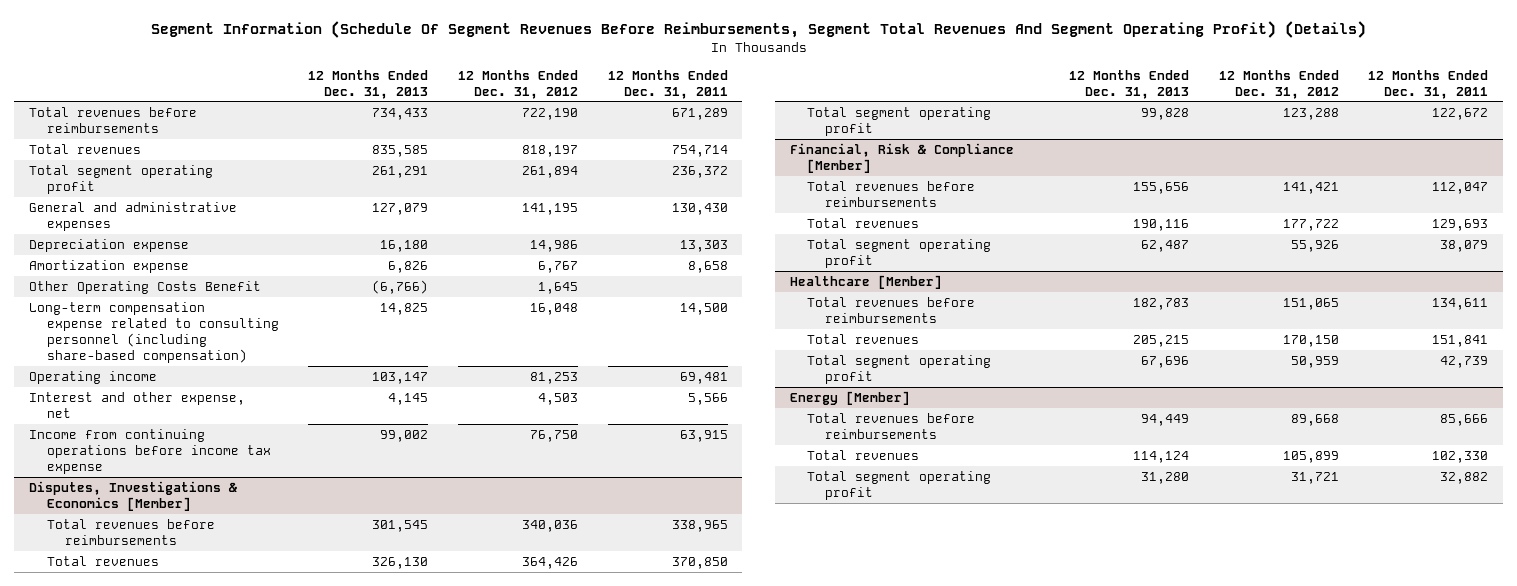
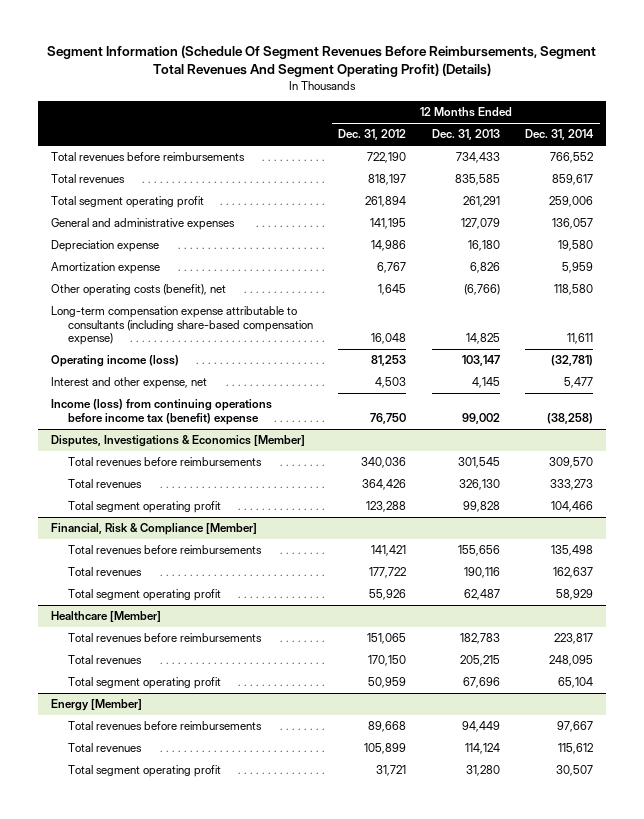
[607,69,728,99] 12 Months Ended Dec. 31, 2011 -> none
none -> [525,129,595,141] Dec. 31, 2014
[28,280,261,294] Other Operating Costs Benefit -> [50,284,226,297] Other operating costs (benefit), net
[28,301,279,363] Long-term compensation expense related to consulting personnel (including share-based compensation) -> [50,306,313,346] Long-term compensation expense attributable to consultants (including share-based compensation expense)
[28,370,157,384] Operating income -> [50,355,179,368] Operating income (loss)
[28,428,271,474] Income from continuing operations before income tax expense -> [50,399,272,425] Income (loss) from continuing operations before income tax (benefit) expense

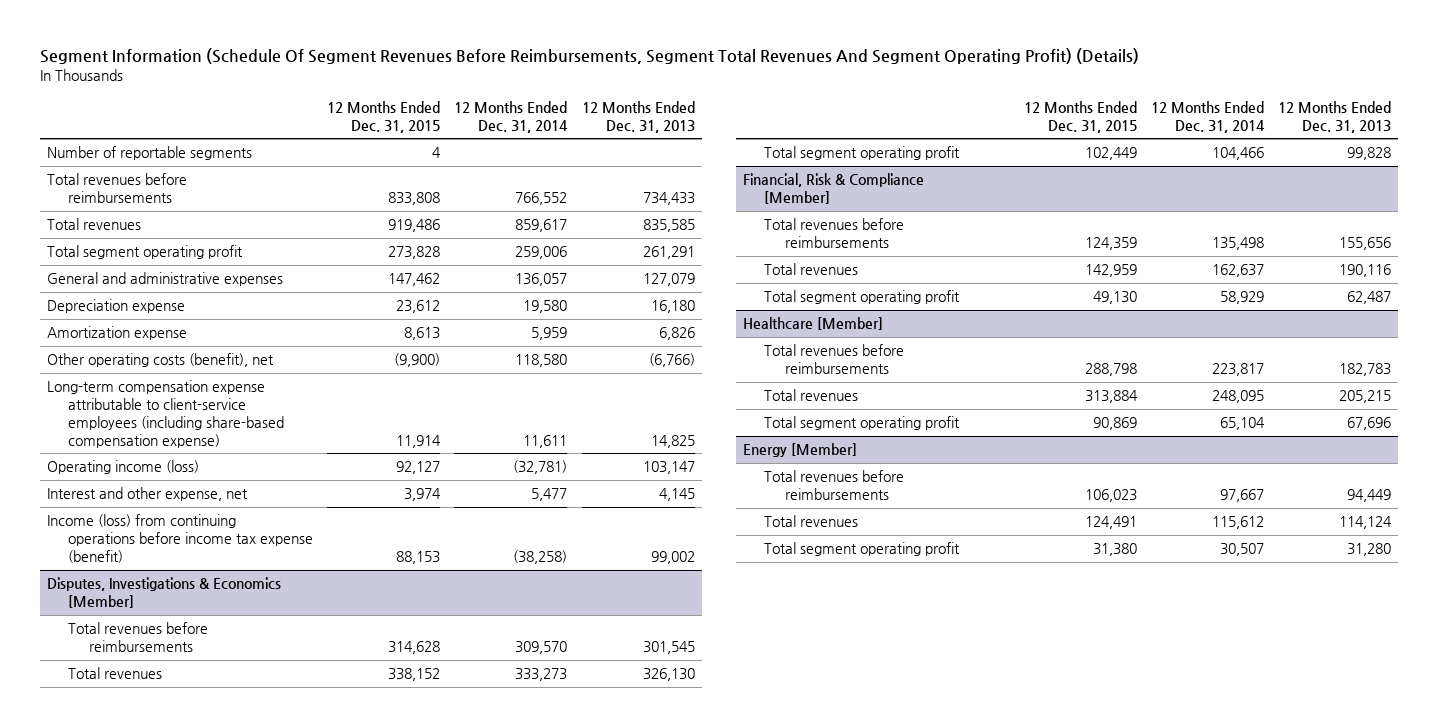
[338,129,407,141] Dec. 31, 2012 -> none
none -> [326,101,440,133] 12 Months Ended Dec. 31, 2015
none -> [46,146,252,161] Number of reportable segments
[50,306,313,346] Long-term compensation expense attributable to consultants (including share-based compensation expense) -> [46,380,284,448] Long-term compensation expense attributable to client-service employees (including share-based compensation expense)
[50,399,272,425] Income (loss) from continuing operations before income tax (benefit) expense -> [46,514,313,563] Income (loss) from continuing operations before income tax expense (benefit)

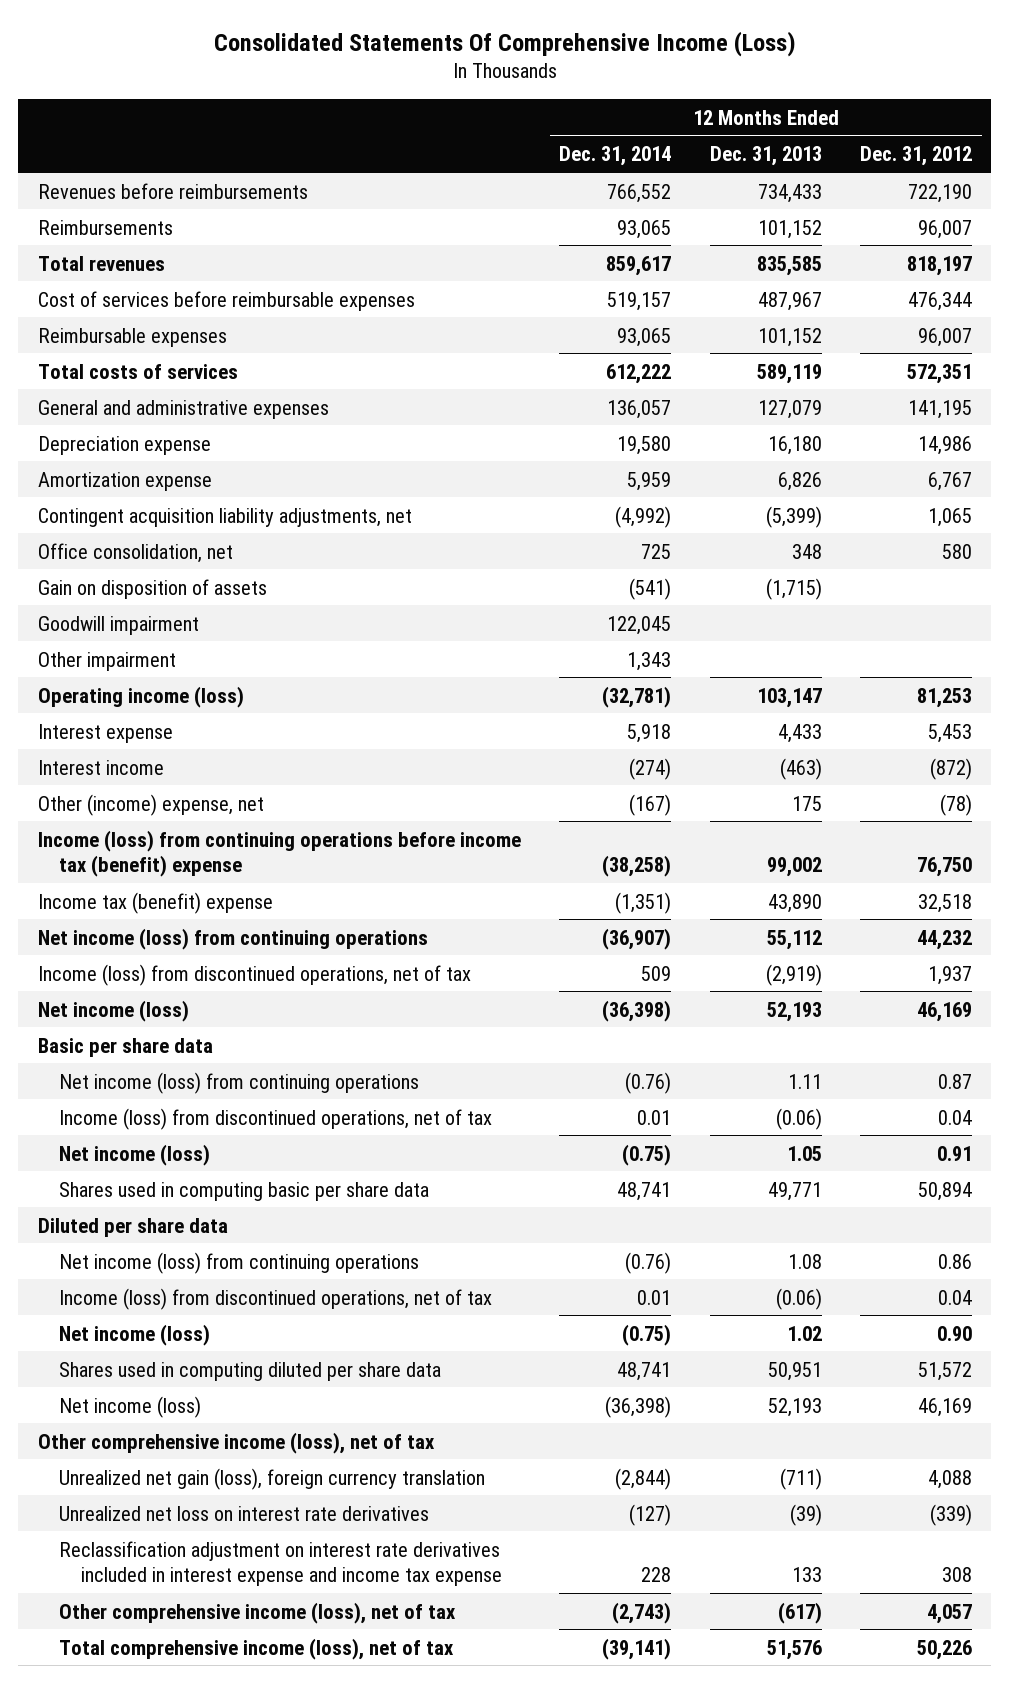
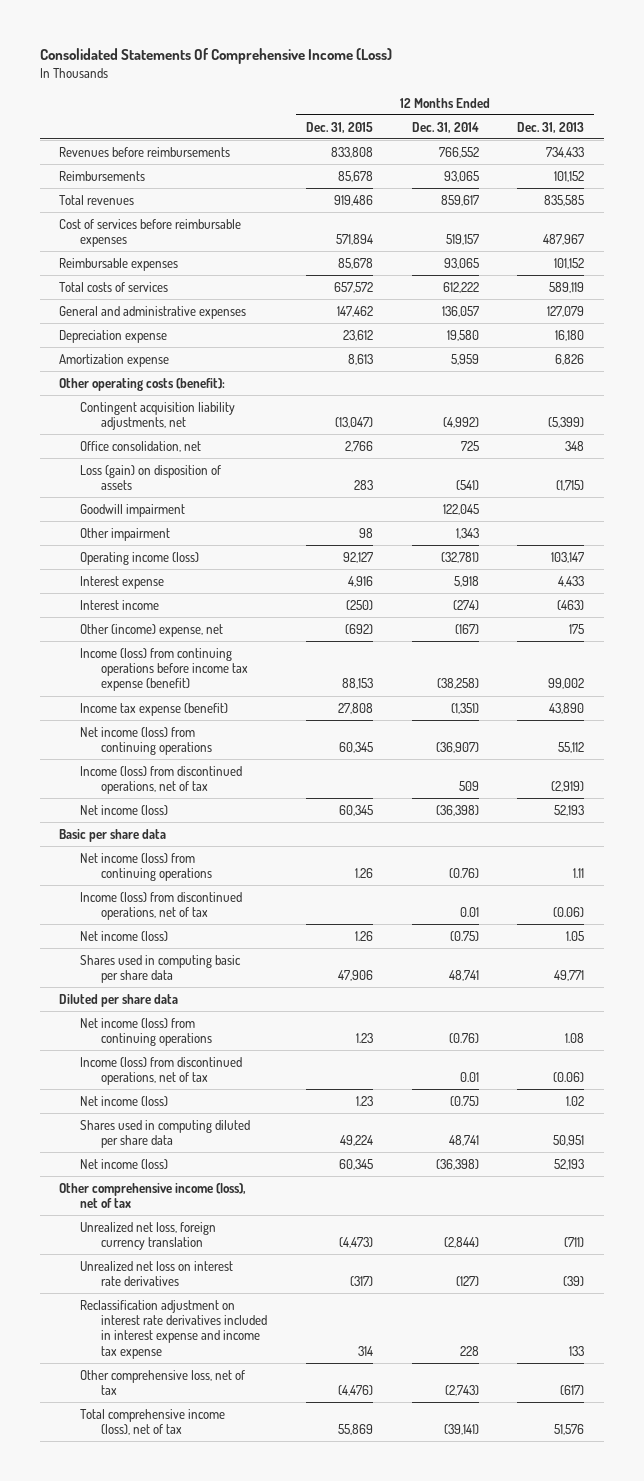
[860,146,973,167] Dec. 31, 2012 -> none
none -> [305,121,373,133] Dec. 31, 2015
none -> [59,377,226,391] Other operating costs (benefit):
[37,578,267,599] Gain on disposition of assets -> [79,464,221,491] Loss (gain) on disposition of assets
[37,829,521,877] Income (loss) from continuing operations before income tax (benefit) expense -> [79,647,248,692] Income (loss) from continuing operations before income tax expense (benefit)
[37,891,273,914] Income tax (benefit) expense -> [79,702,228,716] Income tax expense (benefit)
[59,1467,486,1490] Unrealized net gain (loss), foreign currency translation -> [79,1221,216,1251] Unrealized net loss, foreign currency translation
[59,1601,457,1624] Other comprehensive income (loss), net of tax -> [79,1369,245,1396] Other comprehensive loss, net of tax

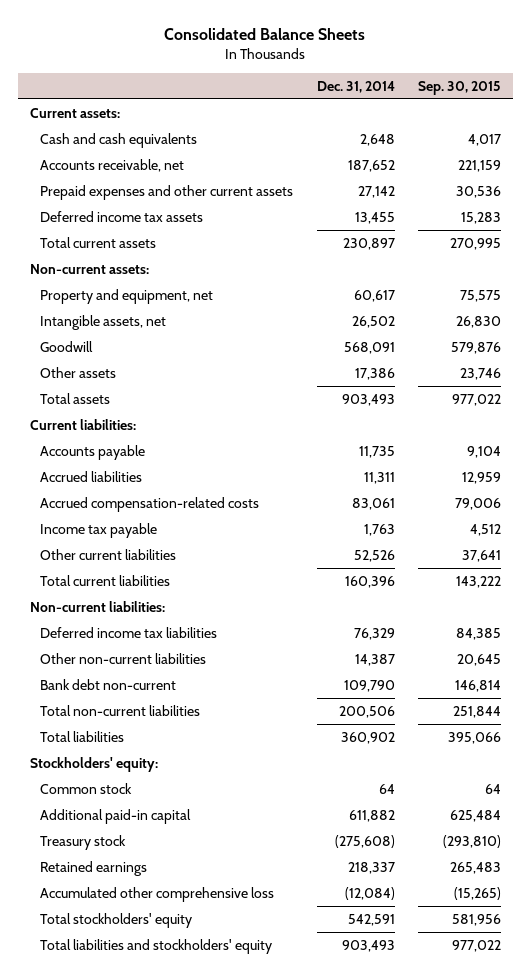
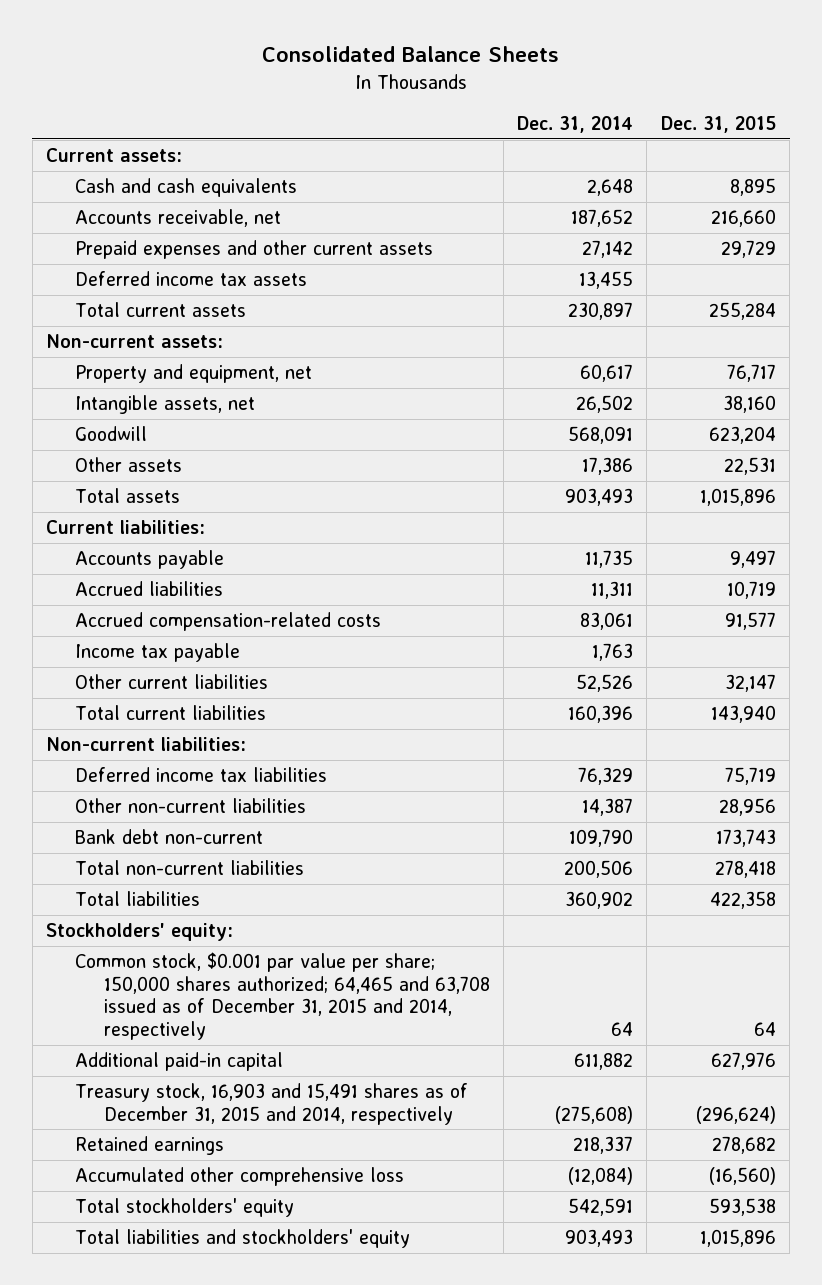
[418,80,502,95] Sep. 30, 2015 -> none
none -> [660,115,776,133] Dec. 31, 2015
[40,782,133,794] Common stock -> [74,952,490,1040] Common stock, $0.001 par value per share; 150,000 shares authorized; 64,465 and 63,708 issued as of December 31, 2015 and 2014, respectively
[40,834,127,850] Treasury stock -> [74,1083,468,1125] Treasury stock, 16,903 and 15,491 shares as of December 31, 2015 and 2014, respectively

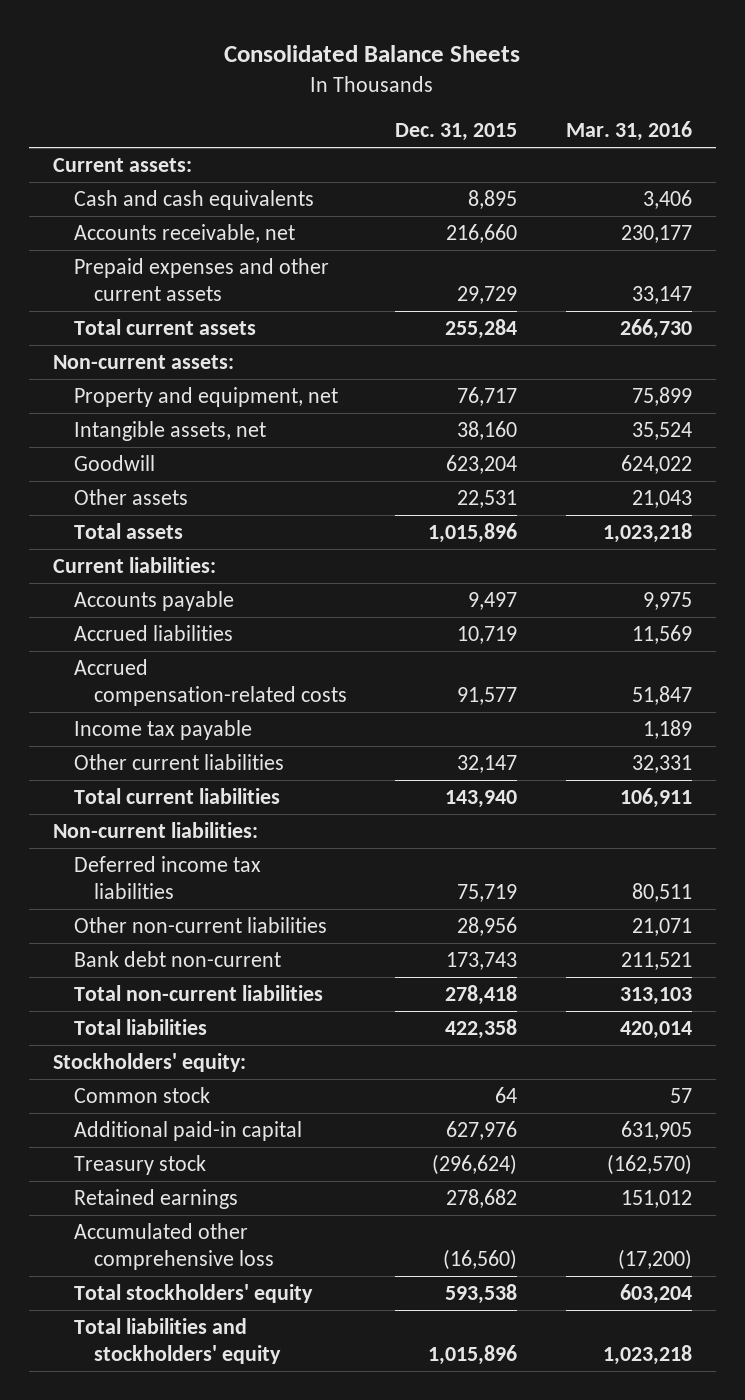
[517,115,634,133] Dec. 31, 2014 -> none
none -> [565,121,692,142] Mar. 31, 2016
[74,271,307,287] Deferred income tax assets -> none
[74,952,490,1040] Common stock, $0.001 par value per share; 150,000 shares authorized; 64,465 and 63,708 issued as of December 31, 2015 and 2014, respectively -> [73,1087,210,1104] Common stock
[74,1083,468,1125] Treasury stock, 16,903 and 15,491 shares as of December 31, 2015 and 2014, respectively -> [73,1155,206,1176] Treasury stock

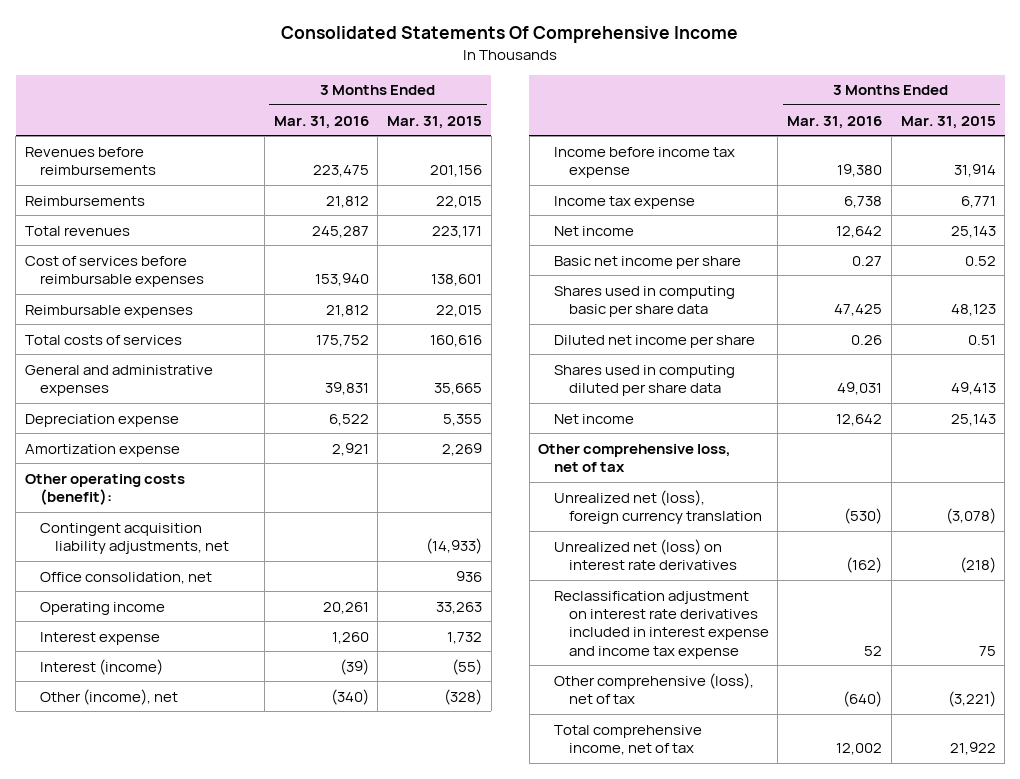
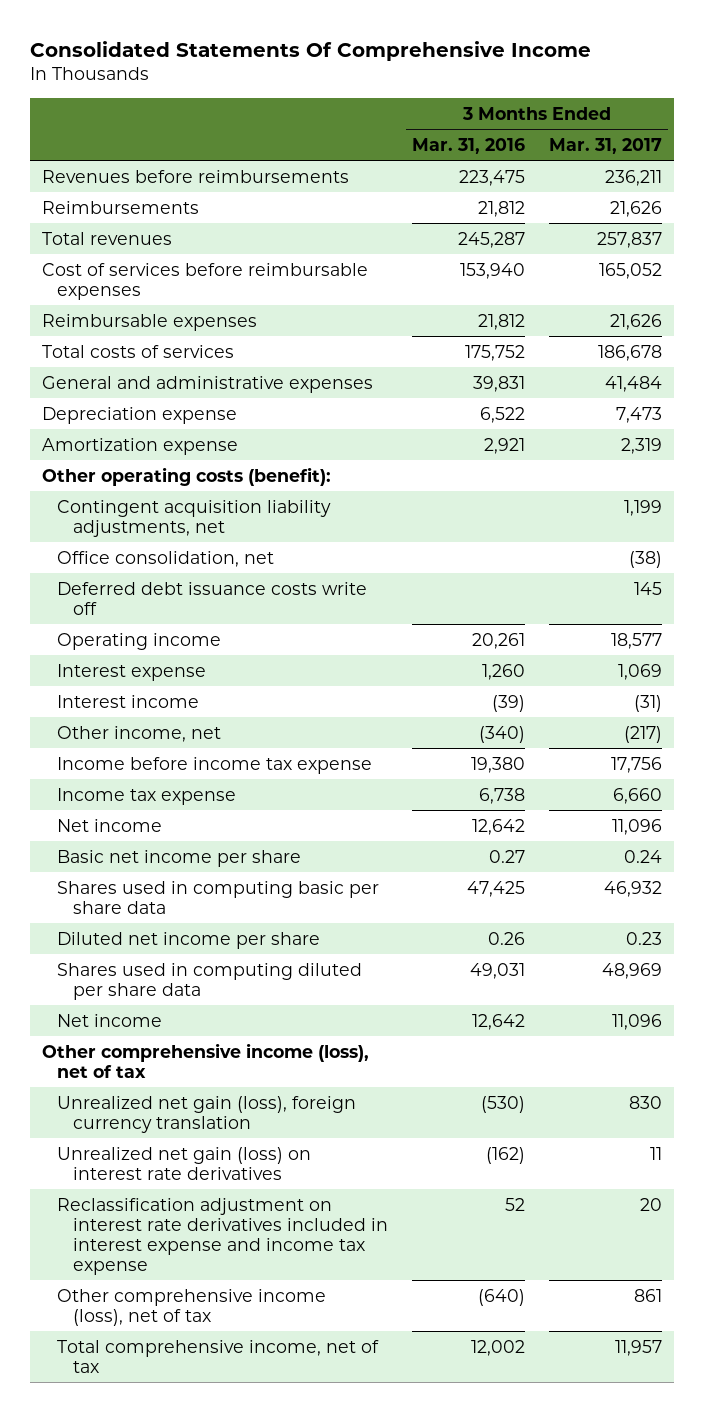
[387,115,483,129] Mar. 31, 2015 -> none
none -> [549,137,663,154] Mar. 31, 2017
none -> [57,581,368,615] Deferred debt issuance costs write off
[40,658,164,675] Interest (income) -> [57,694,200,708] Interest income
[40,688,179,705] Other (income), net -> [57,725,222,742] Other income, net
[538,443,732,473] Other comprehensive loss, net of tax -> [41,1042,369,1078] Other comprehensive income (loss), net of tax
[553,489,762,525] Unrealized net (loss), foreign currency translation -> [57,1095,357,1133] Unrealized net gain (loss), foreign currency translation
[553,538,737,571] Unrealized net (loss) on interest rate derivatives -> [57,1146,312,1180] Unrealized net gain (loss) on interest rate derivatives
[553,672,754,705] Other comprehensive (loss), net of tax -> [57,1288,327,1326] Other comprehensive income (loss), net of tax

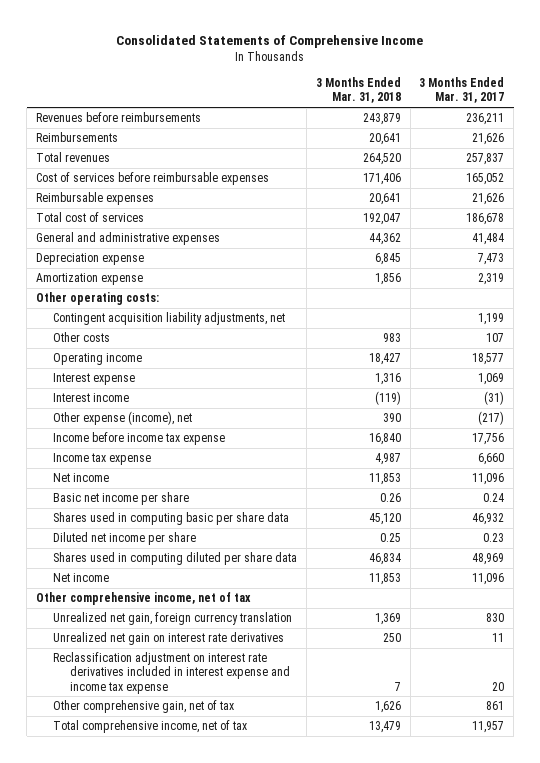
[29,40,591,61] Consolidated Statements Of Comprehensive Income -> [116,35,424,49] Consolidated Statements of Comprehensive Income
[411,137,525,154] Mar. 31, 2016 -> none
none -> [315,77,401,104] 3 Months Ended Mar. 31, 2018
[41,344,234,358] Total costs of services -> [36,212,145,223] Total cost of services
[41,466,331,486] Other operating costs (benefit): -> [36,292,160,306] Other operating costs:
[57,550,275,567] Office consolidation, net -> none
[57,581,368,615] Deferred debt issuance costs write off -> none
none -> [53,332,111,343] Other costs
[57,725,222,742] Other income, net -> [53,411,193,426] Other expense (income), net
[41,1042,369,1078] Other comprehensive income (loss), net of tax -> [36,592,252,606] Other comprehensive income, net of tax
[57,1095,357,1133] Unrealized net gain (loss), foreign currency translation -> [53,612,293,626] Unrealized net gain, foreign currency translation
[57,1146,312,1180] Unrealized net gain (loss) on interest rate derivatives -> [53,632,285,646] Unrealized net gain on interest rate derivatives
[57,1288,327,1326] Other comprehensive income (loss), net of tax -> [53,700,235,714] Other comprehensive gain, net of tax

